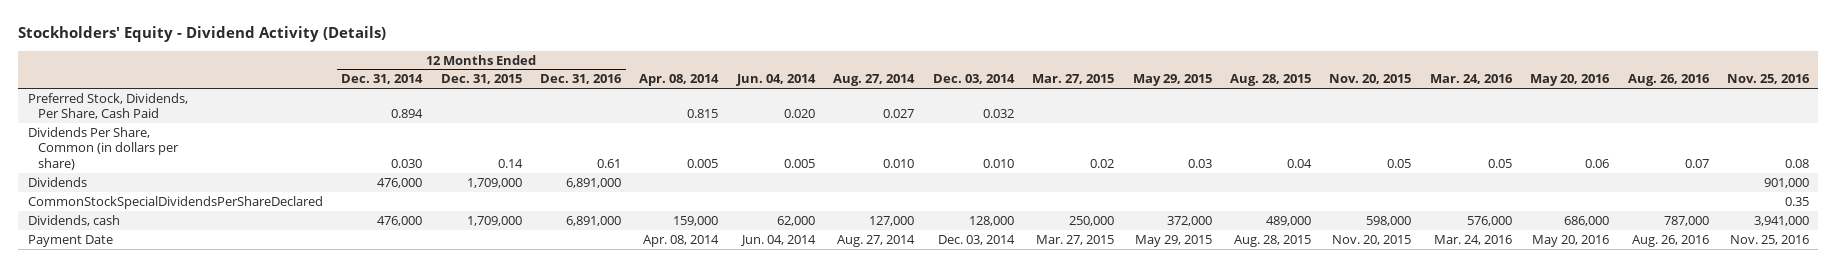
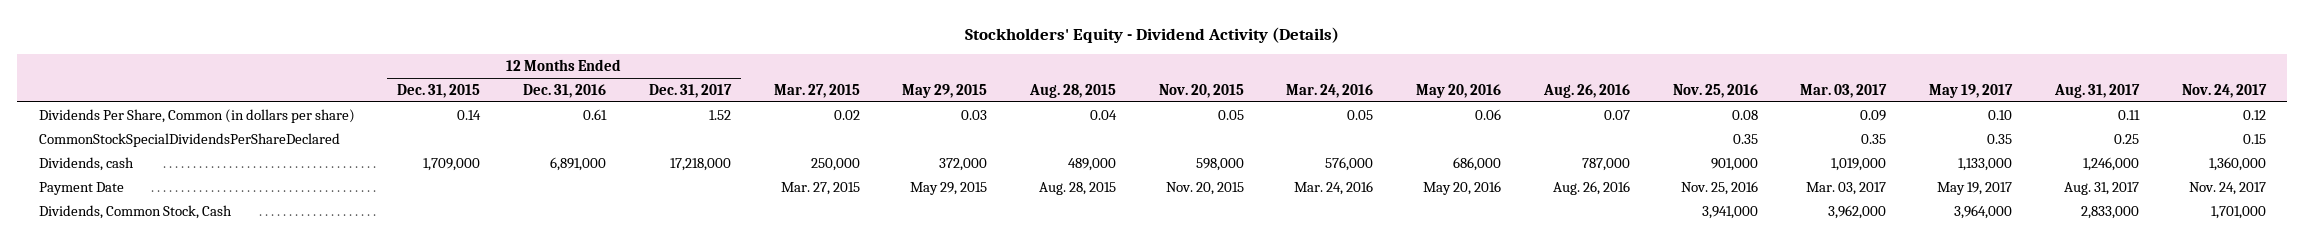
[341,74,424,85] Dec. 31, 2014 -> none
[639,74,720,87] Apr. 08, 2014 -> none
[735,74,816,87] Jun. 04, 2014 -> none
[833,74,916,87] Aug. 27, 2014 -> none
[932,74,1015,85] Dec. 03, 2014 -> none
none -> [648,83,732,98] Dec. 31, 2017
none -> [1800,83,1888,98] Mar. 03, 2017
none -> [1929,83,2014,98] May 19, 2017
none -> [2053,83,2140,98] Aug. 31, 2017
none -> [2181,83,2267,98] Nov. 24, 2017
[27,92,188,120] Preferred Stock, Dividends, Per Share, Cash Paid -> none
[27,176,87,187] Dividends -> none
[1754,215,1810,226] 3,941,000 -> [1710,157,1758,171] 901,000
none -> [38,204,232,219] Dividends, Common Stock, Cash

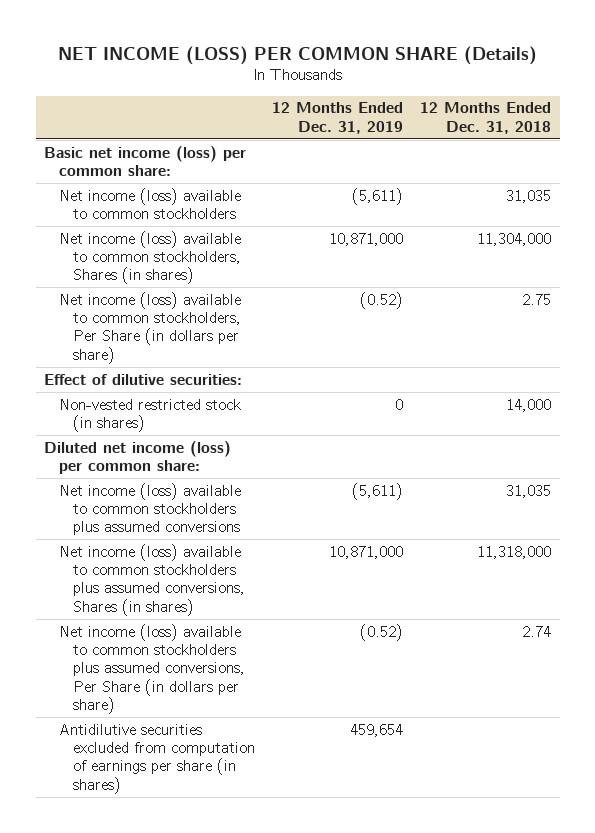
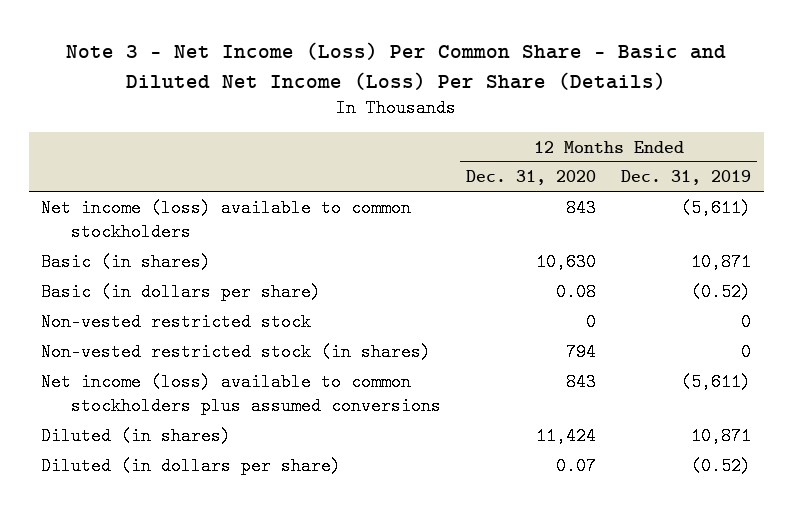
[57,45,537,65] NET INCOME (LOSS) PER COMMON SHARE (Details) -> [66,42,727,90] Note 3 - Net Income (Loss) Per Common Share - Basic and Diluted Net Income (Loss) Per Share (Details)
[420,102,552,134] 12 Months Ended Dec. 31, 2018 -> none
none -> [466,170,597,186] Dec. 31, 2020
[44,145,247,176] Basic net income (loss) per common share: -> none
[44,373,243,385] Effect of dilutive securities: -> none
[58,230,241,285] Net income (loss) available to common stockholders, Shares (in shares) -> [41,252,212,271] Basic (in shares)
[328,232,403,246] 10,871,000 -> [691,252,752,271] 10,871
[58,291,241,364] Net income (loss) available to common stockholders, Per Share (in dollars per share) -> [41,282,322,301] Basic (in dollars per share)
none -> [41,312,312,331] Non-vested restricted stock
[44,440,232,474] Diluted net income (loss) per common share: -> none
[58,543,245,616] Net income (loss) available to common stockholders plus assumed conversions, Shares (in shares) -> none
[58,723,255,794] Antidilutive securities excluded from computation of earnings per share (in shares) -> none
none -> [41,426,232,445] Diluted (in shares)
[58,623,245,714] Net income (loss) available to common stockholders plus assumed conversions, Per Share (in dollars per share) -> [41,456,342,475] Diluted (in dollars per share)

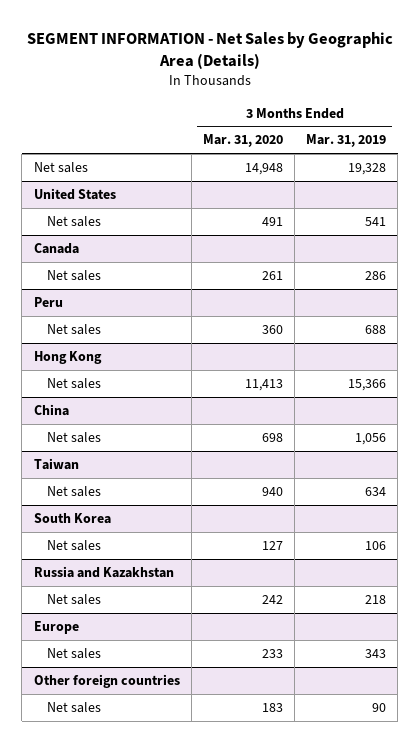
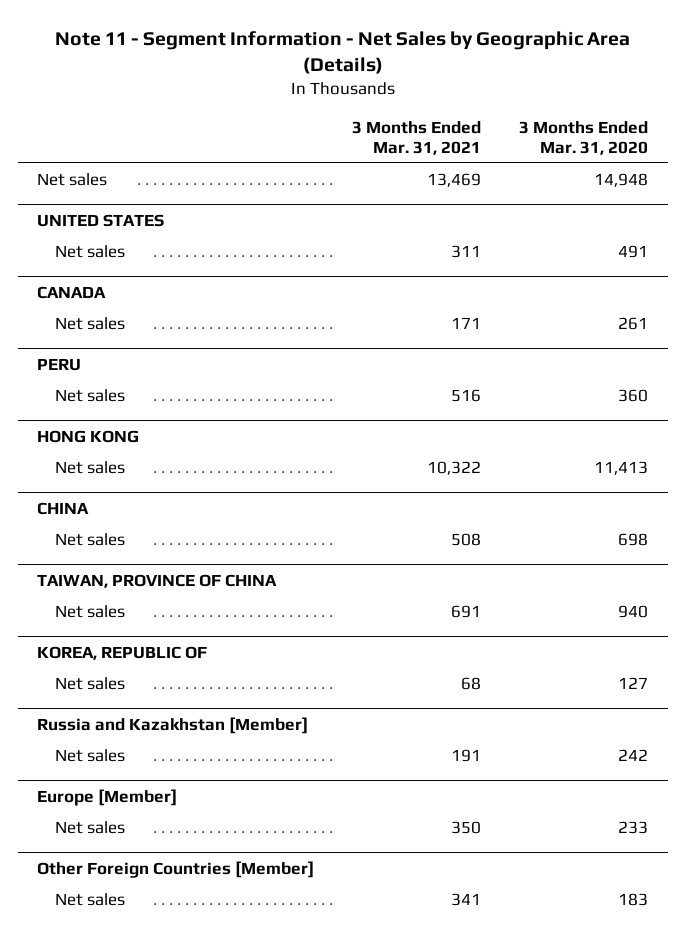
[26,32,393,70] SEGMENT INFORMATION - Net Sales by Geographic Area (Details) -> [54,30,630,75] Note 11 - Segment Information - Net Sales by Geographic Area (Details)
[306,134,387,148] Mar. 31, 2019 -> none
none -> [352,120,482,155] 3 Months Ended Mar. 31, 2021
[33,188,116,201] United States -> [37,214,165,228] UNITED STATES
[33,243,79,255] Canada -> [37,286,107,300] CANADA
[33,297,63,308] Peru -> [37,358,82,372] PERU
[33,351,102,365] Hong Kong -> [37,430,140,444] HONG KONG
[33,404,69,417] China -> [37,502,90,516] CHINA
[33,458,79,471] Taiwan -> [37,574,278,589] TAIWAN, PROVINCE OF CHINA
[33,513,111,525] South Korea -> [37,646,208,661] KOREA, REPUBLIC OF
[33,566,174,579] Russia and Kazakhstan -> [37,717,309,735] Russia and Kazakhstan [Member]
[33,621,79,635] Europe -> [37,789,178,807] Europe [Member]
[33,674,180,689] Other foreign countries -> [37,861,315,879] Other Foreign Countries [Member]

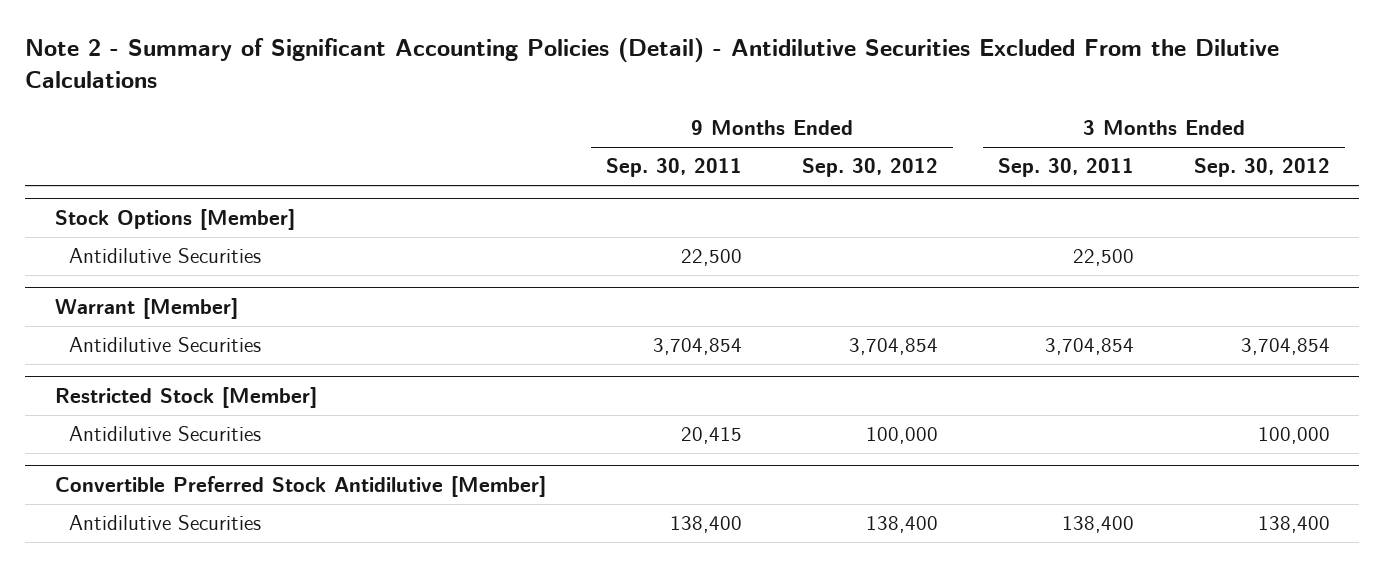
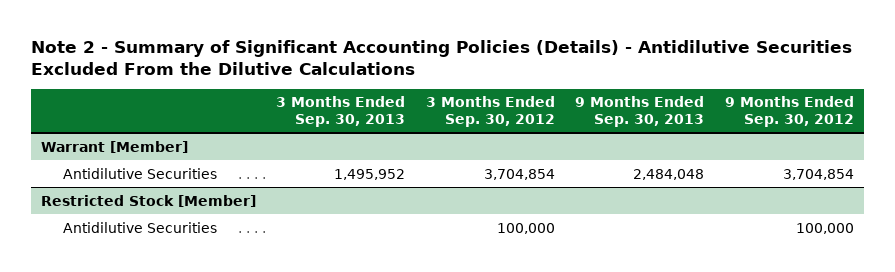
[24,38,1279,89] Note 2 - Summary of Significant Accounting Policies (Detail) - Antidilutive Securities Excluded From the Dilutive Calculations -> [30,39,852,75] Note 2 - Summary of Significant Accounting Policies (Details) - Antidilutive Securities Excluded From the Dilutive Calculations
[605,158,742,178] Sep. 30, 2011 -> none
[997,158,1134,178] Sep. 30, 2011 -> none
none -> [276,96,406,128] 3 Months Ended Sep. 30, 2013
none -> [575,96,705,128] 9 Months Ended Sep. 30, 2013
[54,209,295,231] Stock Options [Member] -> none
[69,248,262,264] Antidilutive Securities -> none
[54,476,546,498] Convertible Preferred Stock Antidilutive [Member] -> none
[69,515,262,531] Antidilutive Securities -> none

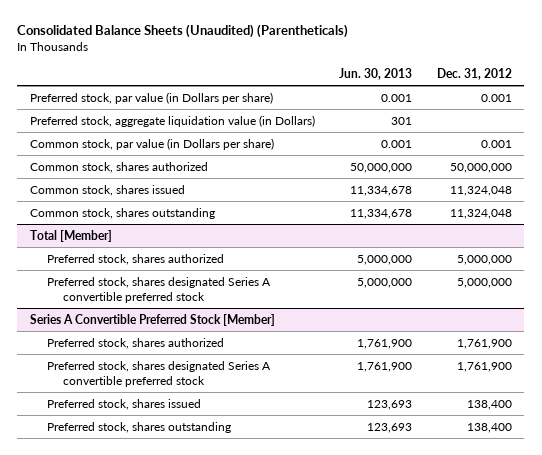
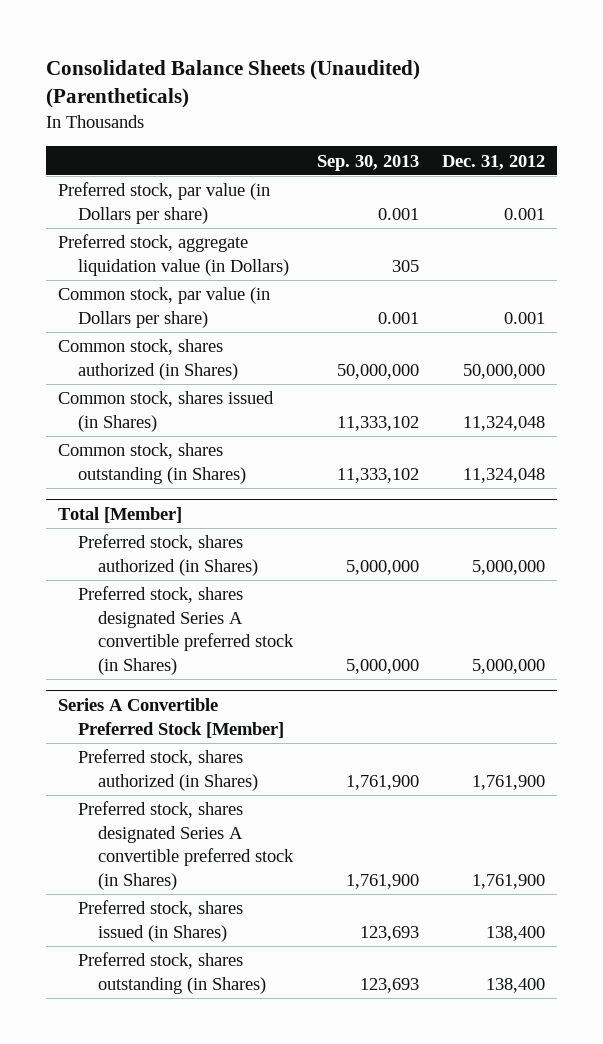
[339,67,413,80] Jun. 30, 2013 -> none
none -> [316,154,419,171] Sep. 30, 2013
[29,161,208,173] Common stock, shares authorized -> [57,339,238,380] Common stock, shares authorized (in Shares)
[29,184,185,196] Common stock, shares issued -> [57,391,274,432] Common stock, shares issued (in Shares)
[29,207,215,219] Common stock, shares outstanding -> [57,443,246,484] Common stock, shares outstanding (in Shares)
[46,253,224,265] Preferred stock, shares authorized -> [77,534,259,576] Preferred stock, shares authorized (in Shares)
[46,276,271,303] Preferred stock, shares designated Series A convertible preferred stock -> [77,586,295,675] Preferred stock, shares designated Series A convertible preferred stock (in Shares)
[46,337,224,349] Preferred stock, shares authorized -> [77,749,259,791] Preferred stock, shares authorized (in Shares)
[46,360,271,387] Preferred stock, shares designated Series A convertible preferred stock -> [77,801,295,890] Preferred stock, shares designated Series A convertible preferred stock (in Shares)
[46,398,201,410] Preferred stock, shares issued -> [77,900,243,942] Preferred stock, shares issued (in Shares)
[46,421,231,433] Preferred stock, shares outstanding -> [77,952,267,994] Preferred stock, shares outstanding (in Shares)

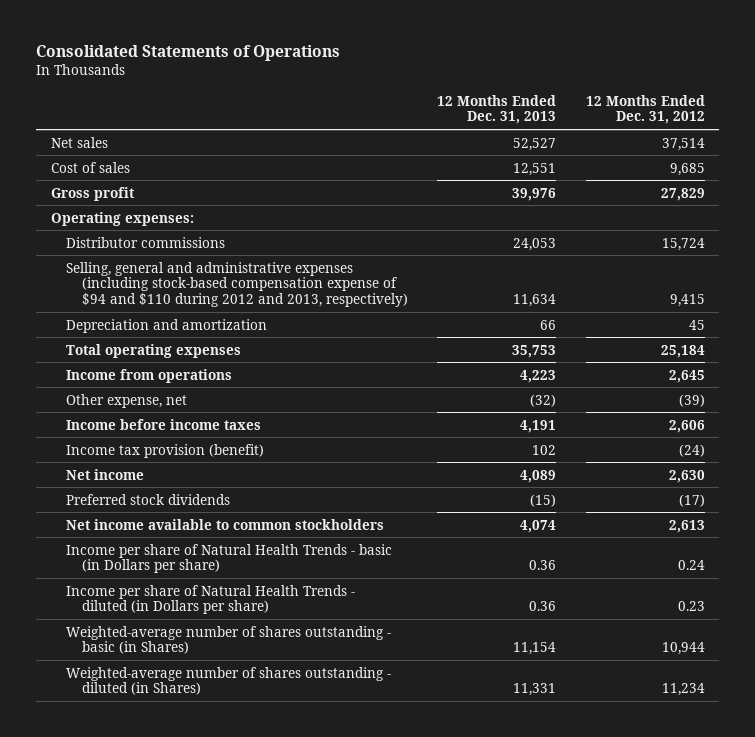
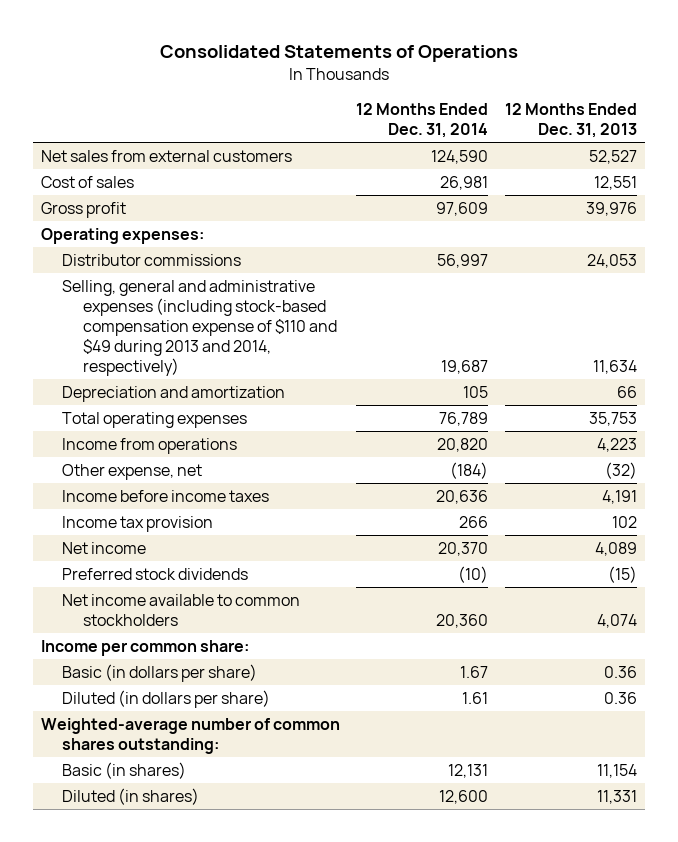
[585,94,705,125] 12 Months Ended Dec. 31, 2012 -> none
none -> [356,102,489,139] 12 Months Ended Dec. 31, 2014
[50,136,108,148] Net sales -> [40,149,292,162] Net sales from external customers
[66,261,408,307] Selling, general and administrative expenses (including stock-based compensation expense of $94 and $110 during 2012 and 2013, respectively) -> [61,279,337,377] Selling, general and administrative expenses (including stock-based compensation expense of $110 and $49 during 2013 and 2014, respectively)
[66,443,265,458] Income tax provision (benefit) -> [61,515,213,532] Income tax provision
none -> [40,639,249,656] Income per common share:
[66,543,393,574] Income per share of Natural Health Trends - basic (in Dollars per share) -> [61,663,257,682] Basic (in dollars per share)
[66,584,356,615] Income per share of Natural Health Trends - diluted (in Dollars per share) -> [61,689,270,708] Diluted (in dollars per share)
none -> [40,717,340,754] Weighted-average number of common shares outstanding:
[66,625,392,655] Weighted-average number of shares outstanding - basic (in Shares) -> [61,761,186,779] Basic (in shares)
[66,666,392,696] Weighted-average number of shares outstanding - diluted (in Shares) -> [61,787,199,805] Diluted (in shares)

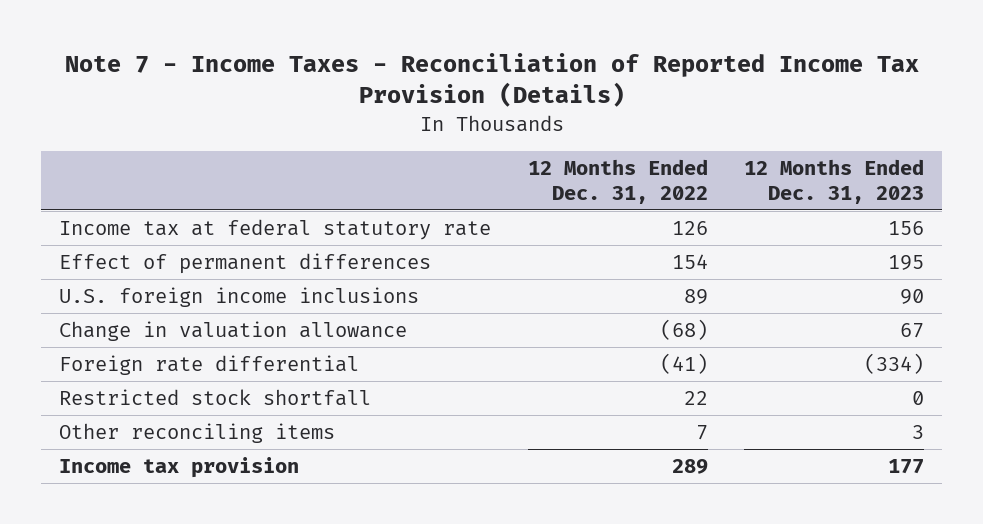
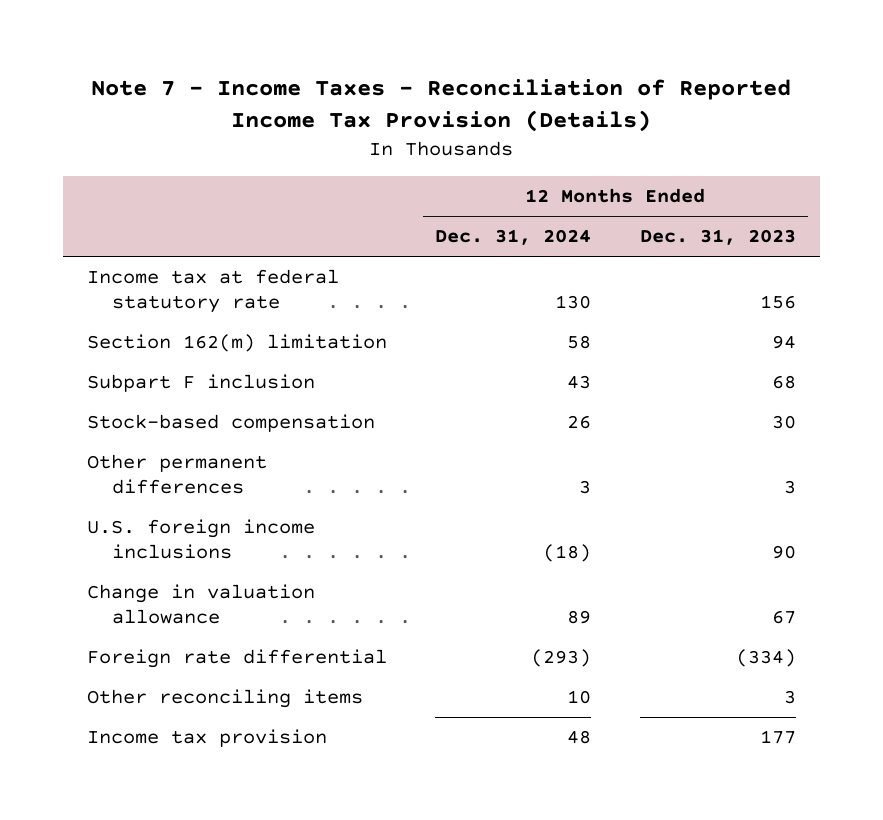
[527,158,708,205] 12 Months Ended Dec. 31, 2022 -> none
none -> [435,229,592,246] Dec. 31, 2024
[59,253,432,275] Effect of permanent differences -> none
none -> [86,334,387,353] Section 162(m) limitation
none -> [86,374,315,393] Subpart F inclusion
none -> [86,414,375,433] Stock-based compensation
none -> [86,454,267,494] Other permanent differences
[59,389,372,407] Restricted stock shortfall -> none

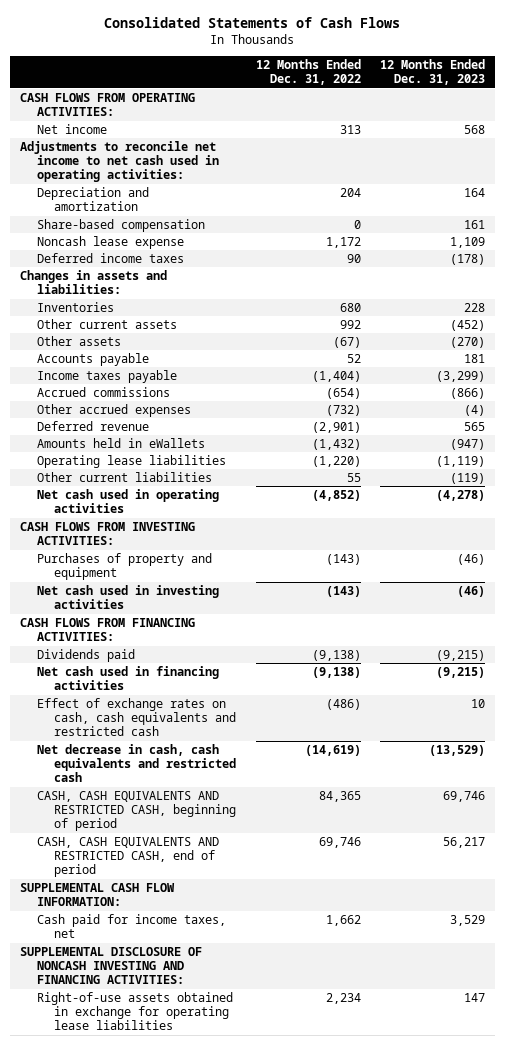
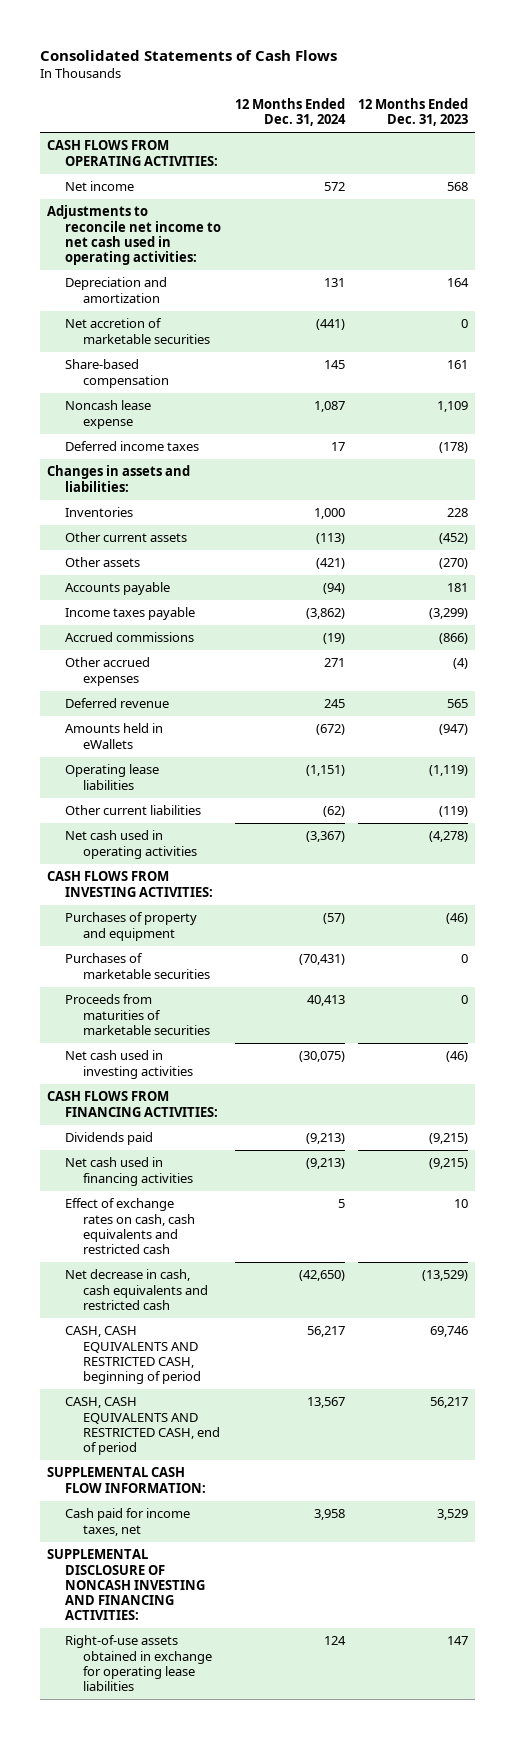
[255,58,361,86] 12 Months Ended Dec. 31, 2022 -> none
none -> [234,97,346,127] 12 Months Ended Dec. 31, 2024
none -> [65,318,211,344] Net accretion of marketable securities
none -> [65,953,211,979] Purchases of marketable securities
none -> [65,994,211,1035] Proceeds from maturities of marketable securities

